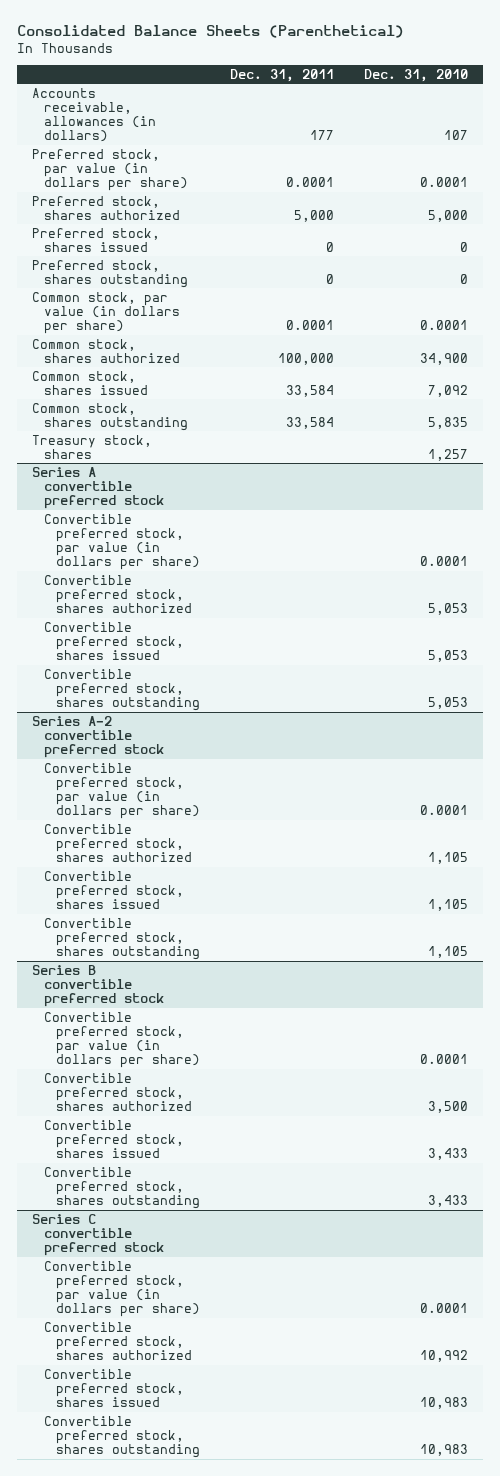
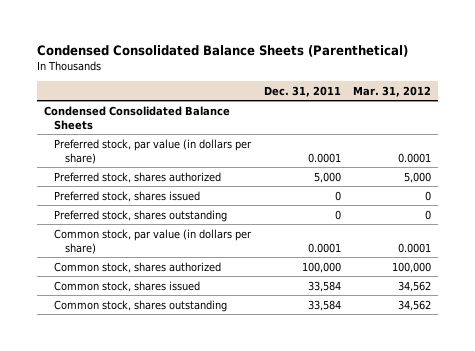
[17,25,405,39] Consolidated Balance Sheets (Parenthetical) -> [37,44,409,57] Condensed Consolidated Balance Sheets (Parenthetical)
[363,68,468,82] Dec. 31, 2010 -> none
none -> [353,85,432,97] Mar. 31, 2012
[31,87,156,143] Accounts receivable, allowances (in dollars) -> none
none -> [43,105,230,130] Condensed Consolidated Balance Sheets
[31,434,152,459] Treasury stock, shares -> none
[31,466,164,510] Series A convertible preferred stock -> none
[43,513,201,571] Convertible preferred stock, par value (in dollars per share) -> none
[43,574,193,614] Convertible preferred stock, shares authorized -> none
[43,621,185,661] Convertible preferred stock, shares issued -> none
[43,668,201,712] Convertible preferred stock, shares outstanding -> none
[31,715,164,759] Series A-2 convertible preferred stock -> none
[43,762,201,820] Convertible preferred stock, par value (in dollars per share) -> none
[43,823,193,863] Convertible preferred stock, shares authorized -> none
[43,870,185,910] Convertible preferred stock, shares issued -> none
[43,917,201,961] Convertible preferred stock, shares outstanding -> none
[31,964,164,1008] Series B convertible preferred stock -> none
[43,1011,201,1069] Convertible preferred stock, par value (in dollars per share) -> none
[43,1072,193,1112] Convertible preferred stock, shares authorized -> none
[43,1119,185,1159] Convertible preferred stock, shares issued -> none
[43,1166,201,1210] Convertible preferred stock, shares outstanding -> none
[31,1213,164,1257] Series C convertible preferred stock -> none
[43,1260,201,1318] Convertible preferred stock, par value (in dollars per share) -> none
[43,1321,193,1361] Convertible preferred stock, shares authorized -> none
[43,1368,185,1408] Convertible preferred stock, shares issued -> none
[43,1415,201,1459] Convertible preferred stock, shares outstanding -> none

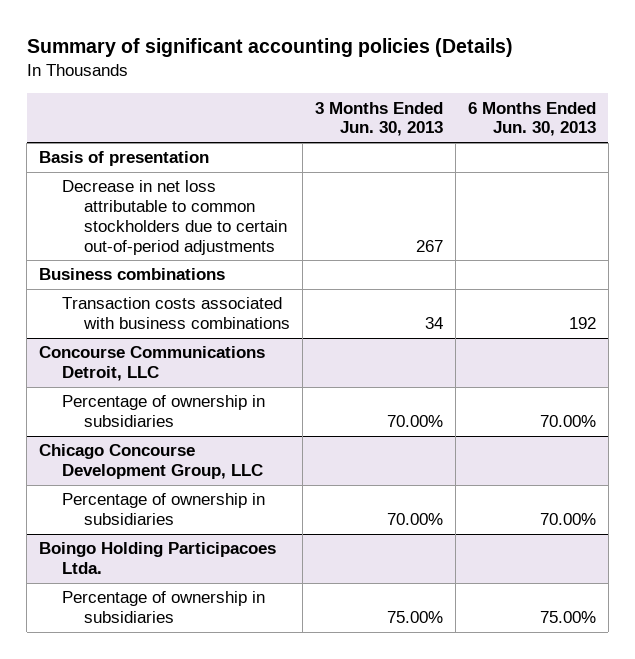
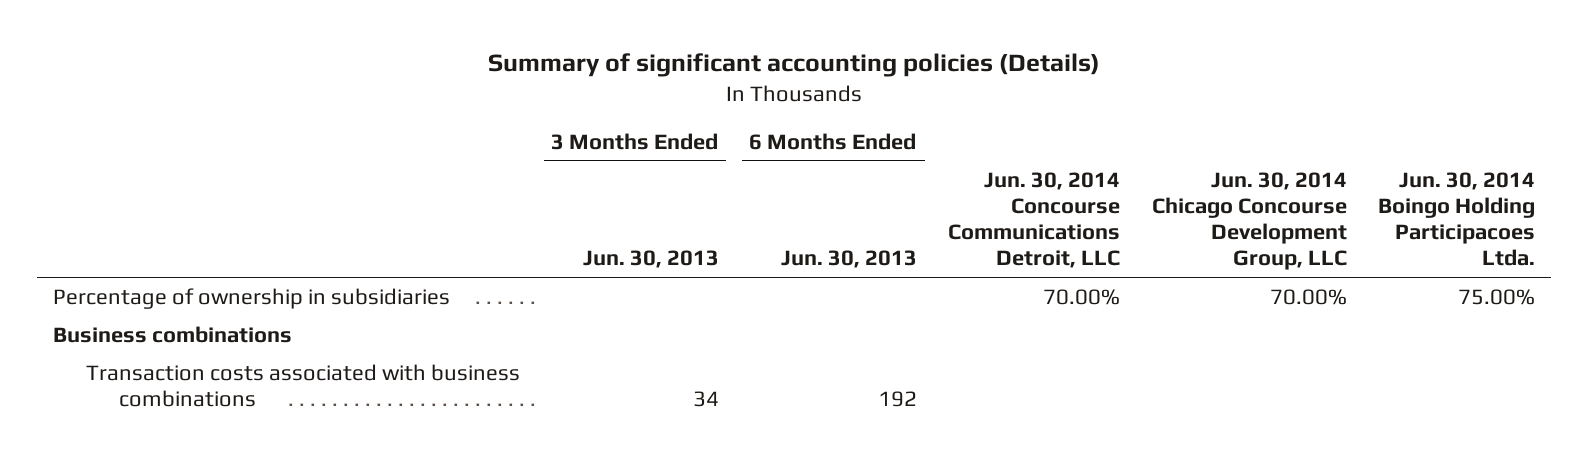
none -> [948,171,1121,269] Jun. 30, 2014 Concourse Communications Detroit, LLC
none -> [1151,171,1347,271] Jun. 30, 2014 Chicago Concourse Development Group, LLC
none -> [1377,171,1535,267] Jun. 30, 2014 Boingo Holding Participacoes Ltda.
[39,151,210,167] Basis of presentation -> none
[61,180,287,255] Decrease in net loss attributable to common stockholders due to certain out-of-period adjustments -> none
none -> [52,288,450,310] Percentage of ownership in subsidiaries
[39,346,266,382] Concourse Communications Detroit, LLC -> none
[61,395,265,428] Percentage of ownership in subsidiaries -> none
[39,444,263,480] Chicago Concourse Development Group, LLC -> none
[61,493,265,526] Percentage of ownership in subsidiaries -> none
[39,542,277,575] Boingo Holding Participacoes Ltda. -> none
[61,591,265,624] Percentage of ownership in subsidiaries -> none

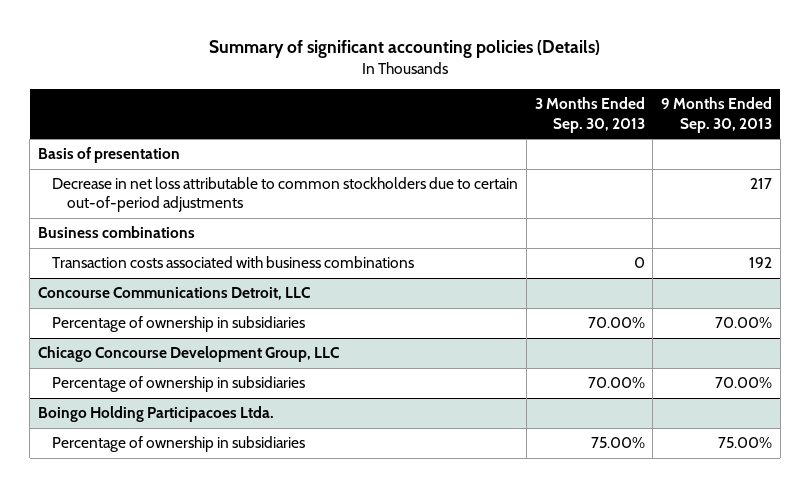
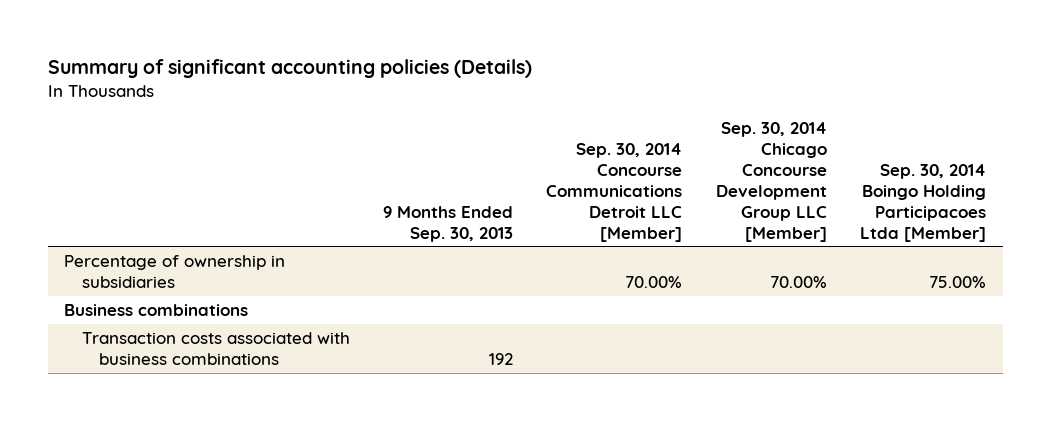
[534,97,645,133] 3 Months Ended Sep. 30, 2013 -> none
none -> [546,142,683,242] Sep. 30, 2014 Concourse Communications Detroit LLC [Member]
none -> [715,121,827,242] Sep. 30, 2014 Chicago Concourse Development Group LLC [Member]
none -> [860,163,987,242] Sep. 30, 2014 Boingo Holding Participacoes Ltda [Member]
[37,147,180,164] Basis of presentation -> none
[52,177,519,213] Decrease in net loss attributable to common stockholders due to certain out-of-period adjustments -> none
none -> [64,254,286,288] Percentage of ownership in subsidiaries
[37,287,310,301] Concourse Communications Detroit, LLC -> none
[52,316,306,333] Percentage of ownership in subsidiaries -> none
[37,346,339,363] Chicago Concourse Development Group, LLC -> none
[52,376,306,393] Percentage of ownership in subsidiaries -> none
[37,406,274,423] Boingo Holding Participacoes Ltda. -> none
[52,436,306,453] Percentage of ownership in subsidiaries -> none

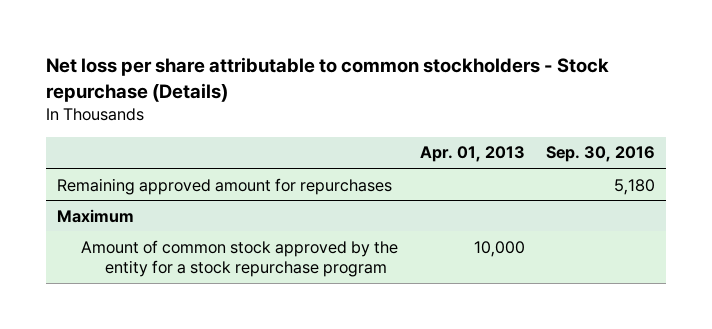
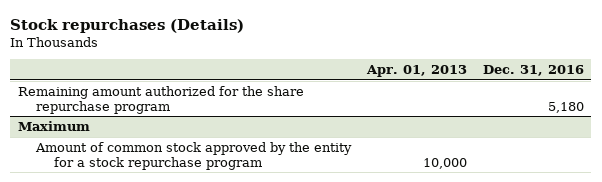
[46,57,610,102] Net loss per share attributable to common stockholders - Stock repurchase (Details) -> [10,18,245,33] Stock repurchases (Details)
[546,146,656,163] Sep. 30, 2016 -> none
none -> [482,65,584,77] Dec. 31, 2016
[57,177,393,195] Remaining approved amount for repurchases -> [18,85,305,114] Remaining amount authorized for the share repurchase program

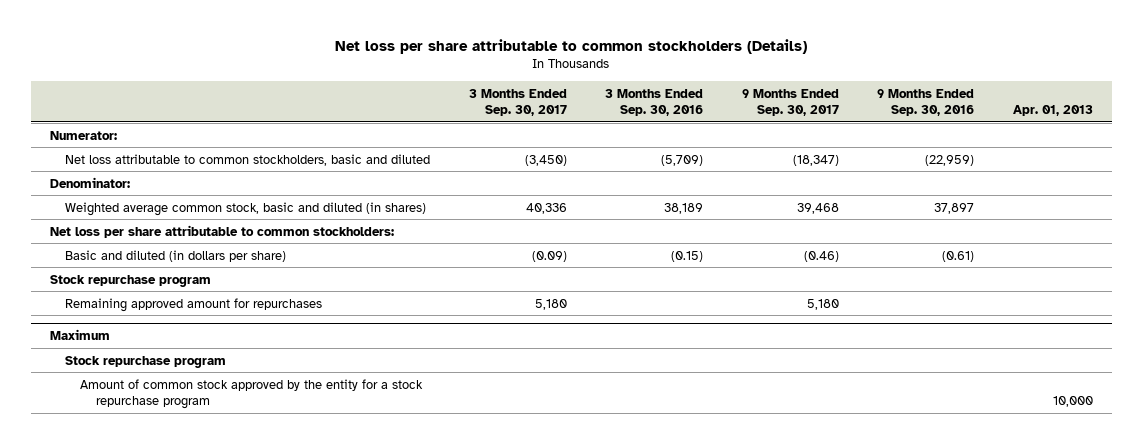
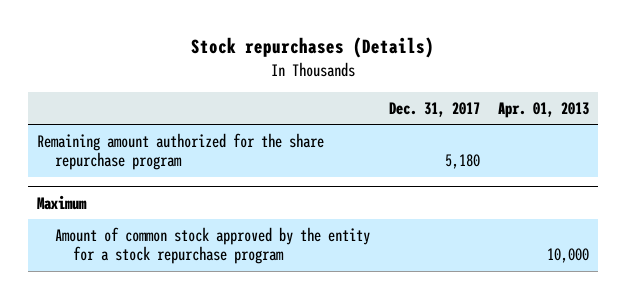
[335,38,808,54] Net loss per share attributable to common stockholders (Details) -> [191,37,435,59] Stock repurchases (Details)
[468,88,567,117] 3 Months Ended Sep. 30, 2017 -> none
[605,88,704,117] 3 Months Ended Sep. 30, 2016 -> none
[741,88,839,117] 9 Months Ended Sep. 30, 2017 -> none
[877,88,975,117] 9 Months Ended Sep. 30, 2016 -> none
none -> [388,101,480,117] Dec. 31, 2017
[49,130,117,140] Numerator: -> none
[65,153,431,166] Net loss attributable to common stockholders, basic and diluted -> none
[49,176,130,188] Denominator: -> none
[65,201,427,216] Weighted average common stock, basic and diluted (in shares) -> none
[49,224,394,238] Net loss per share attributable to common stockholders: -> none
[65,249,287,262] Basic and diluted (in dollars per share) -> none
[49,274,211,287] Stock repurchase program -> none
[65,297,323,312] Remaining approved amount for repurchases -> [36,132,324,171] Remaining amount authorized for the share repurchase program
[65,355,227,368] Stock repurchase program -> none

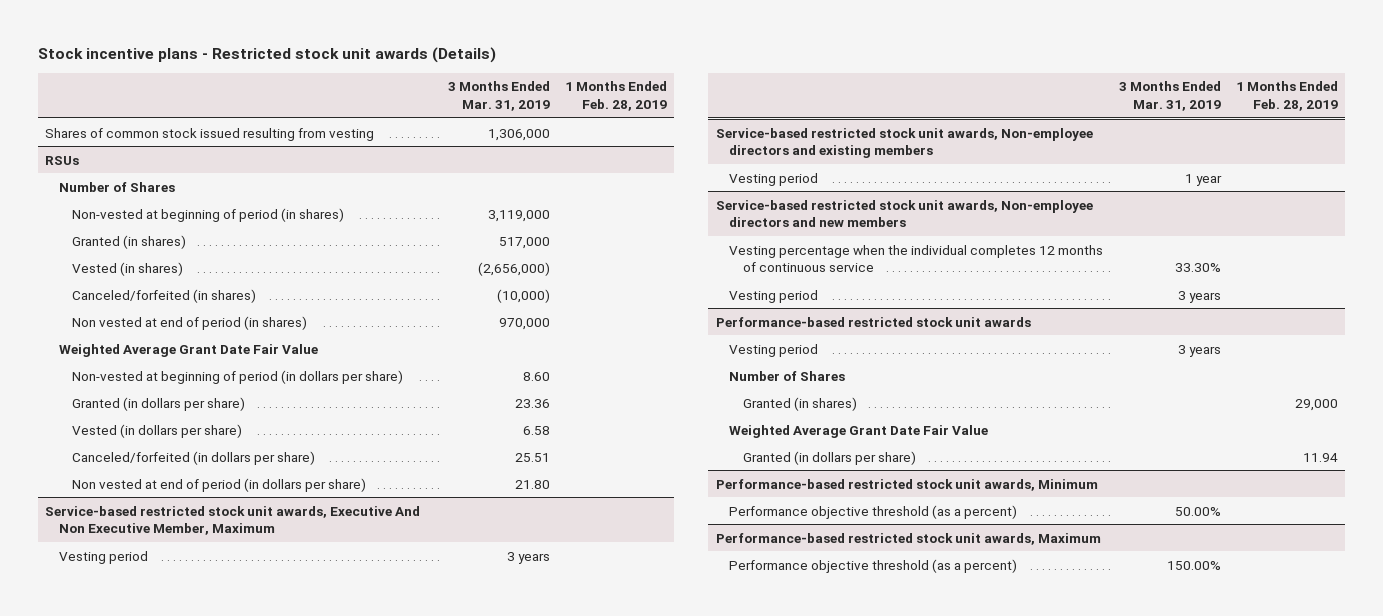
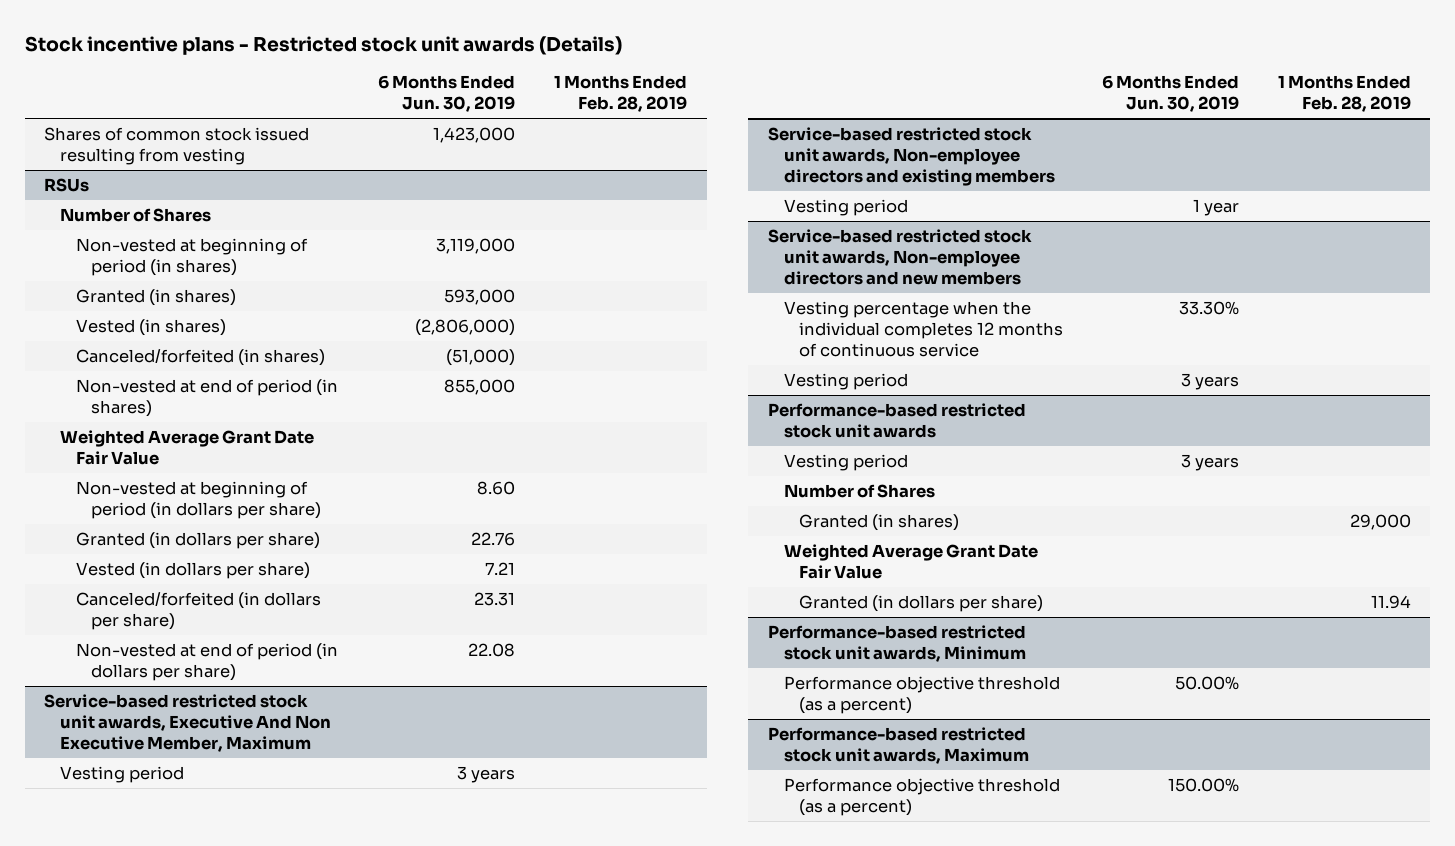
[447,81,550,111] 3 Months Ended Mar. 31, 2019 -> none
none -> [378,75,516,113] 6 Months Ended Jun. 30, 2019
[71,315,307,330] Non vested at end of period (in shares) -> [75,379,338,417] Non-vested at end of period (in shares)
[71,477,366,492] Non vested at end of period (in dollars per share) -> [75,643,338,681] Non-vested at end of period (in dollars per share)

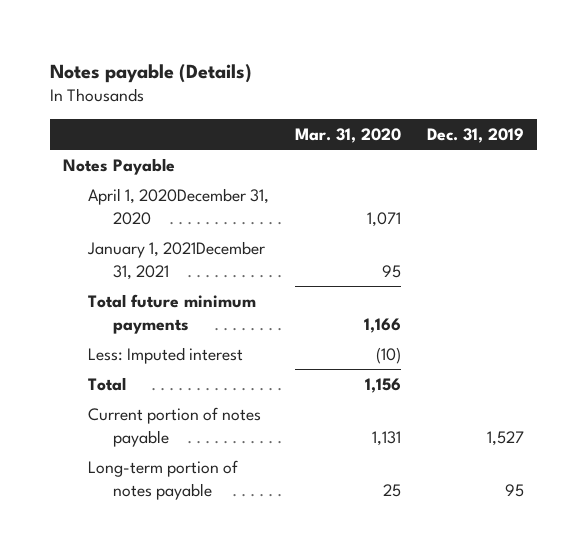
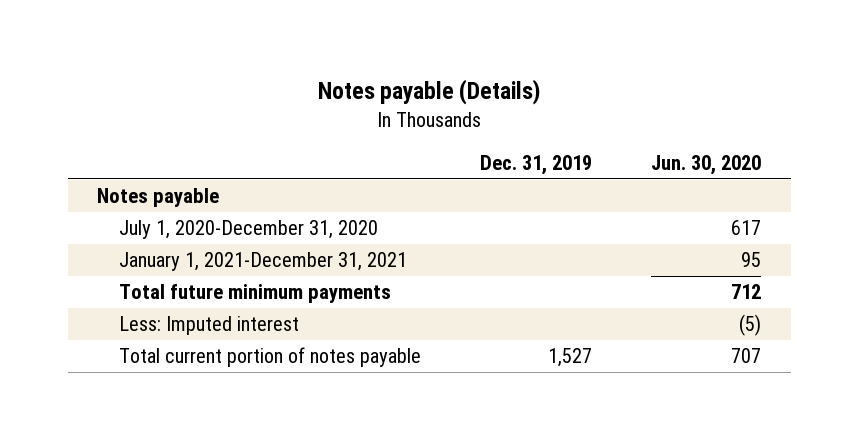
[295,127,402,143] Mar. 31, 2020 -> none
none -> [651,154,762,175] Jun. 30, 2020
[63,157,176,175] Notes Payable -> [97,188,220,208] Notes payable
[88,187,270,225] April 1, 2020December 31, 2020 -> [118,220,378,240] July 1, 2020-December 31, 2020
[87,240,266,280] January 1, 2021December 31, 2021 -> [118,252,407,272] January 1, 2021-December 31, 2021
[88,376,127,391] Total -> none
[88,459,239,500] Long-term portion of notes payable -> none
[88,406,262,447] Current portion of notes payable -> [118,347,421,368] Total current portion of notes payable

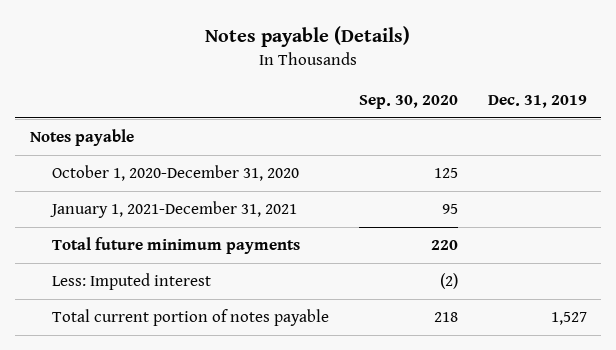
[651,154,762,175] Jun. 30, 2020 -> none
none -> [358,95,458,110] Sep. 30, 2020
[118,220,378,240] July 1, 2020-December 31, 2020 -> [51,165,299,182] October 1, 2020-December 31, 2020

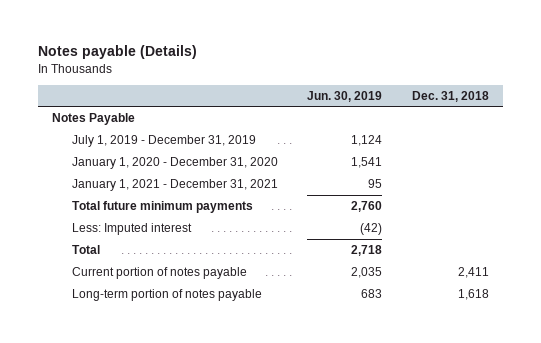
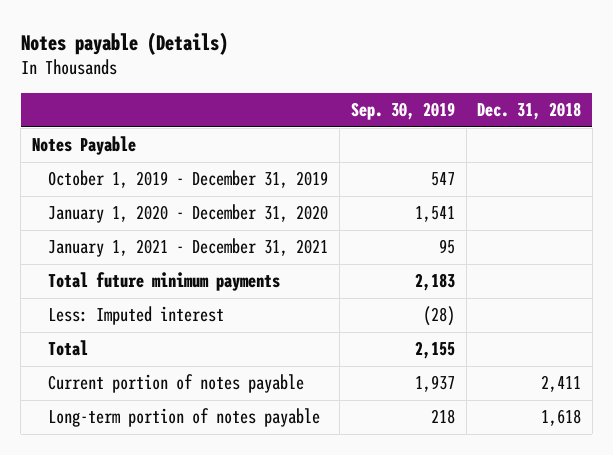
[307,90,383,102] Jun. 30, 2019 -> none
none -> [350,102,455,121] Sep. 30, 2019
[71,135,256,148] July 1, 2019 - December 31, 2019 -> [48,170,329,189] October 1, 2019 - December 31, 2019

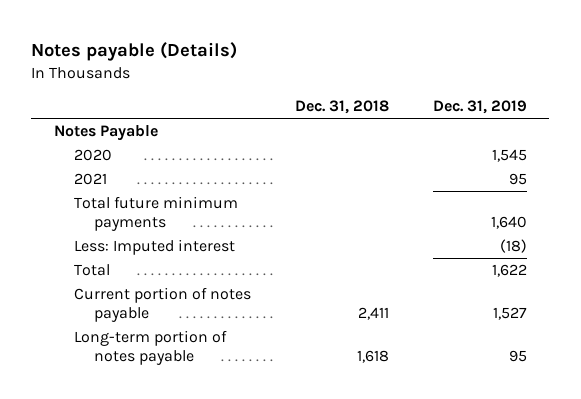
[350,102,455,121] Sep. 30, 2019 -> none
none -> [433,100,528,115] Dec. 31, 2019
[48,170,329,189] October 1, 2019 - December 31, 2019 -> none
[48,204,329,224] January 1, 2020 - December 31, 2020 -> [73,149,112,162] 2020
[48,238,329,258] January 1, 2021 - December 31, 2021 -> [73,173,107,186] 2021

